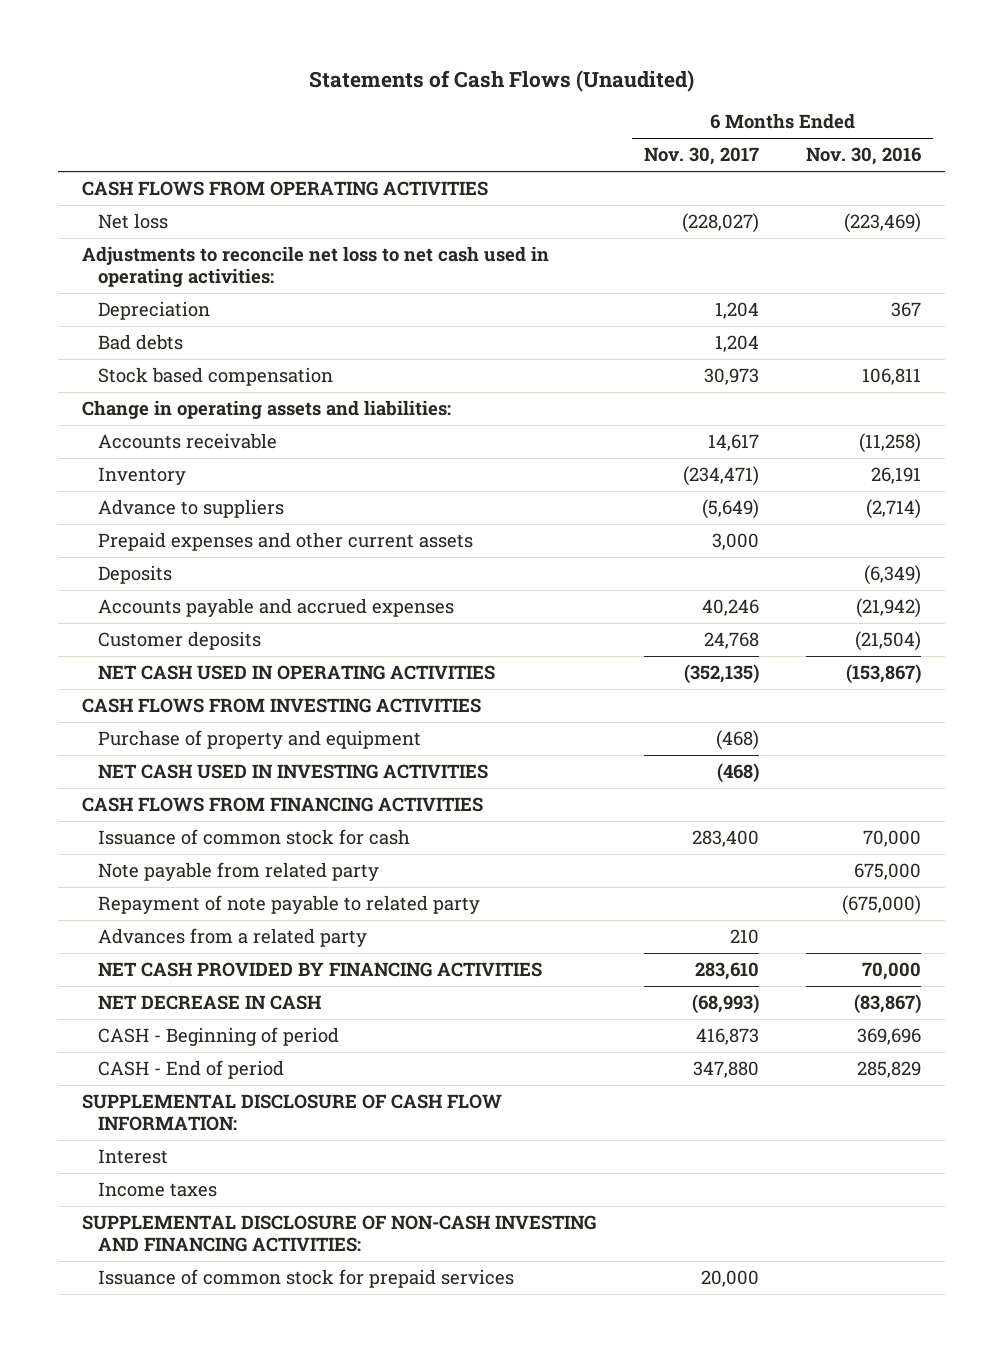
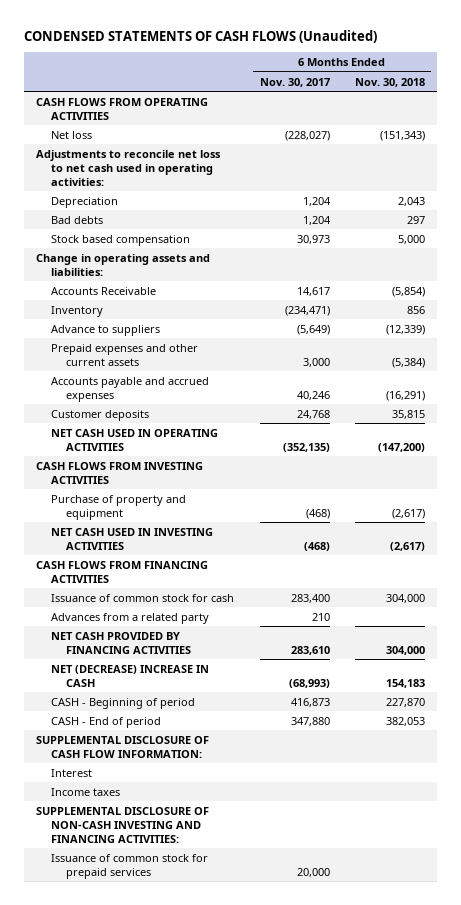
[308,69,694,92] Statements of Cash Flows (Unaudited) -> [23,30,377,44] CONDENSED STATEMENTS OF CASH FLOWS (Unaudited)
[806,147,922,166] Nov. 30, 2016 -> none
none -> [354,77,425,87] Nov. 30, 2018
[97,433,277,450] Accounts receivable -> [51,286,157,295] Accounts Receivable
[97,565,172,585] Deposits -> none
[97,862,379,882] Note payable from related party -> none
[97,895,480,915] Repayment of note payable to related party -> none
[97,995,321,1011] NET DECREASE IN CASH -> [51,664,210,687] NET (DECREASE) INCREASE IN CASH

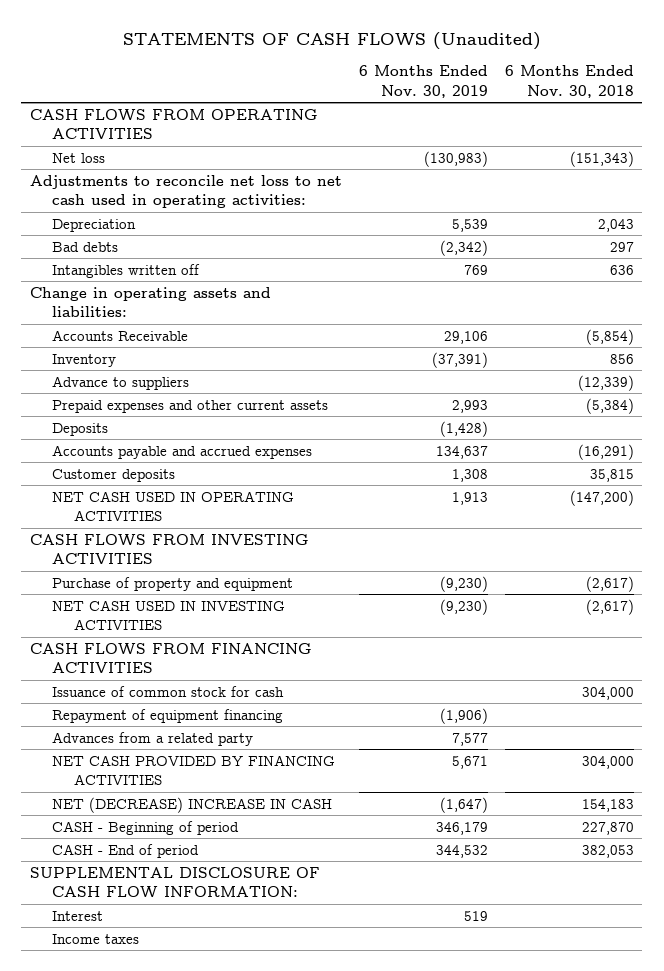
[23,30,377,44] CONDENSED STATEMENTS OF CASH FLOWS (Unaudited) -> [122,31,541,50] STATEMENTS OF CASH FLOWS (Unaudited)
[259,77,330,87] Nov. 30, 2017 -> none
none -> [358,65,488,98] 6 Months Ended Nov. 30, 2019
[51,234,191,246] Stock based compensation -> none
none -> [52,263,201,278] Intangibles written off
none -> [52,422,109,436] Deposits
none -> [52,708,284,723] Repayment of equipment financing
[36,806,210,843] SUPPLEMENTAL DISCLOSURE OF NON-CASH INVESTING AND FINANCING ACTIVITIES: -> none
[51,853,209,879] Issuance of common stock for prepaid services -> none

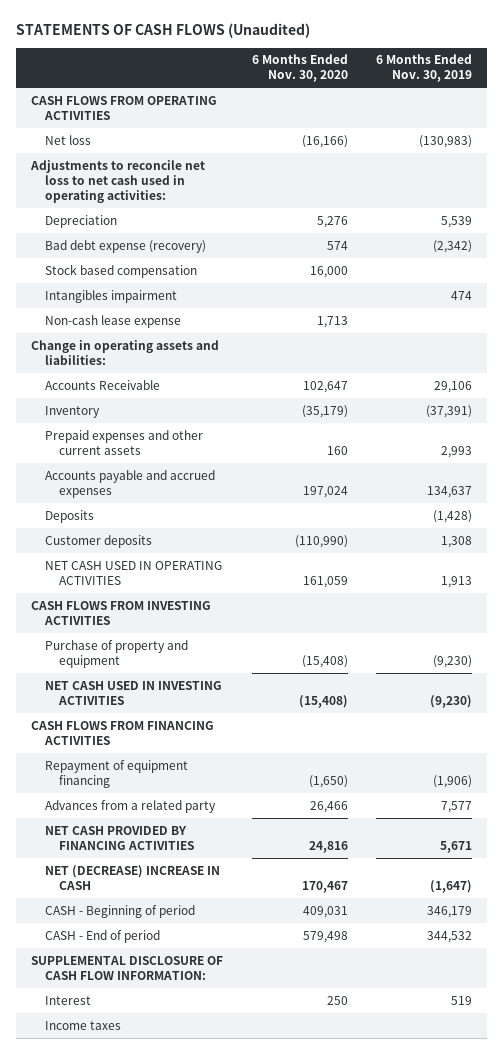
[504,65,634,98] 6 Months Ended Nov. 30, 2018 -> none
none -> [251,54,348,83] 6 Months Ended Nov. 30, 2020
[52,263,201,278] Intangibles written off -> none
[52,241,119,252] Bad debts -> [44,239,206,253] Bad debt expense (recovery)
none -> [44,263,197,278] Stock based compensation
none -> [44,289,177,303] Intangibles impairment
none -> [44,314,181,328] Non-cash lease expense
[52,375,190,390] Advance to suppliers -> none
[52,422,109,436] Deposits -> [44,509,94,523] Deposits
[52,685,285,697] Issuance of common stock for cash -> none

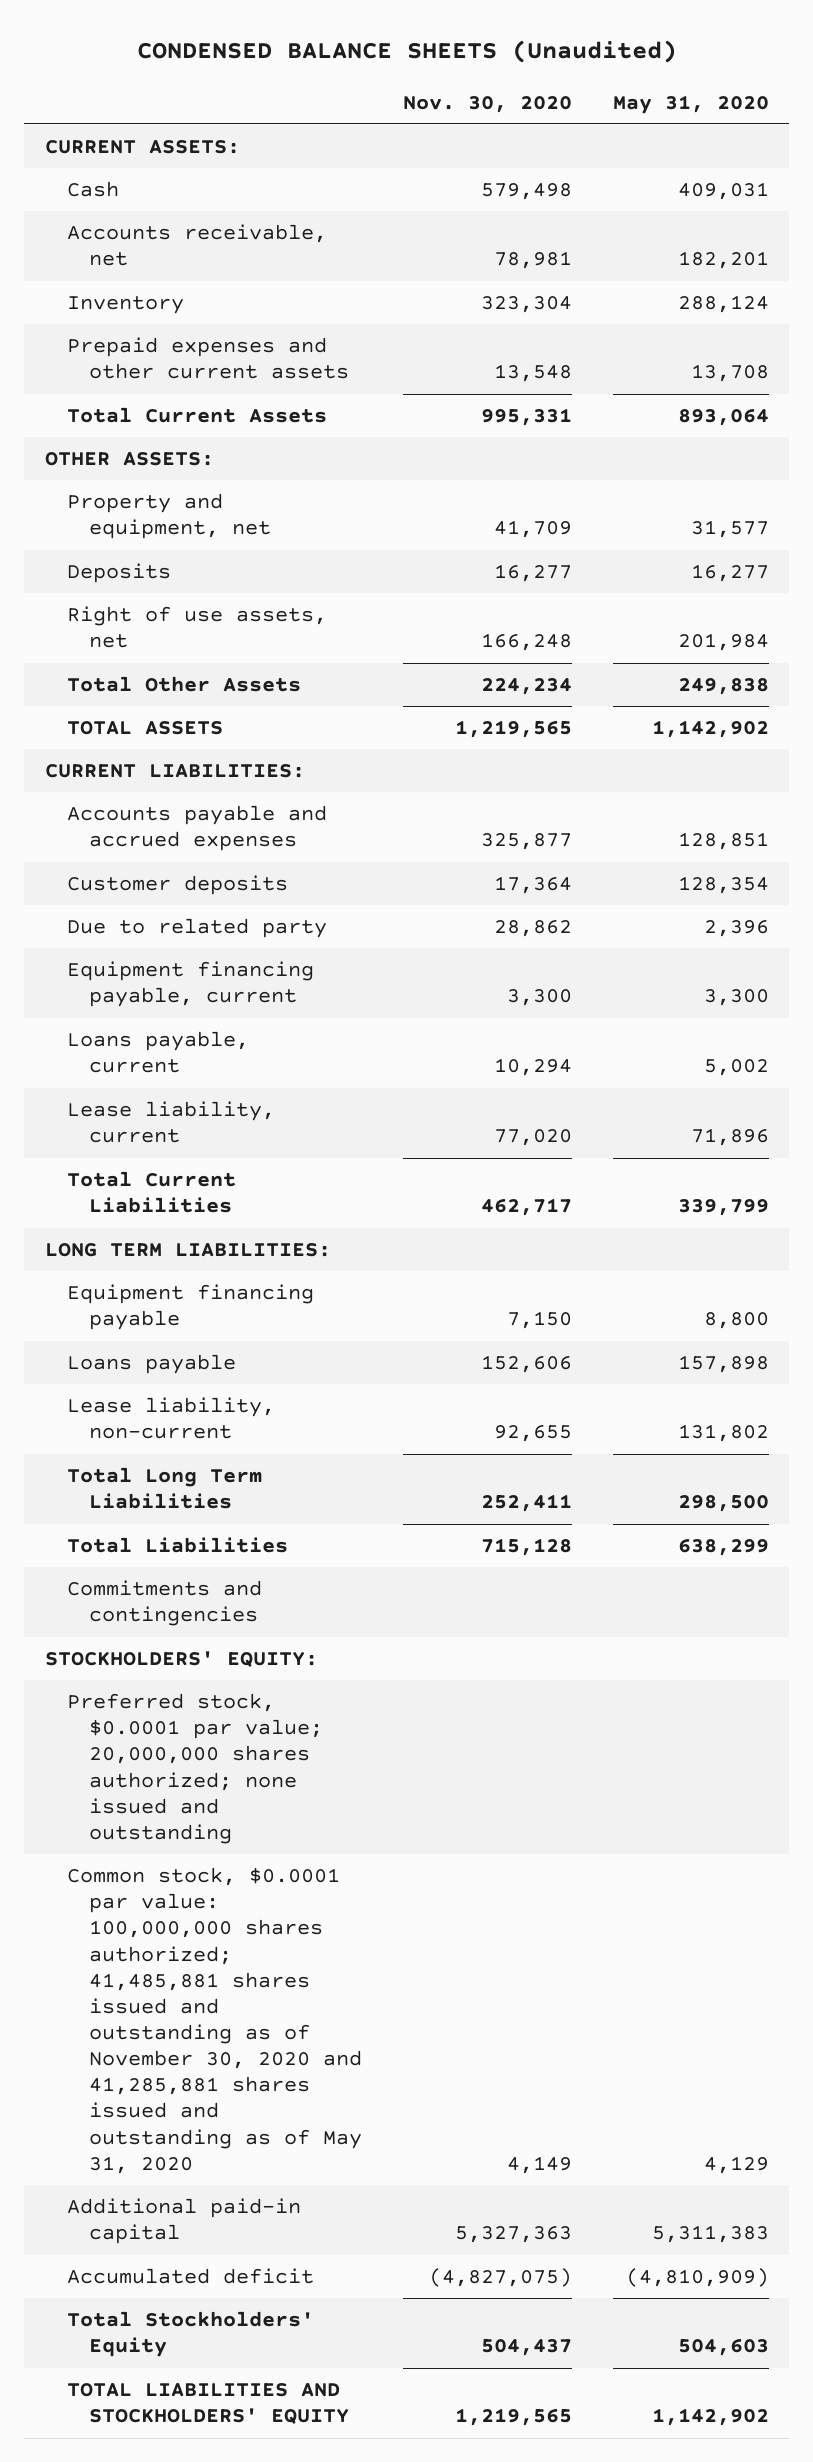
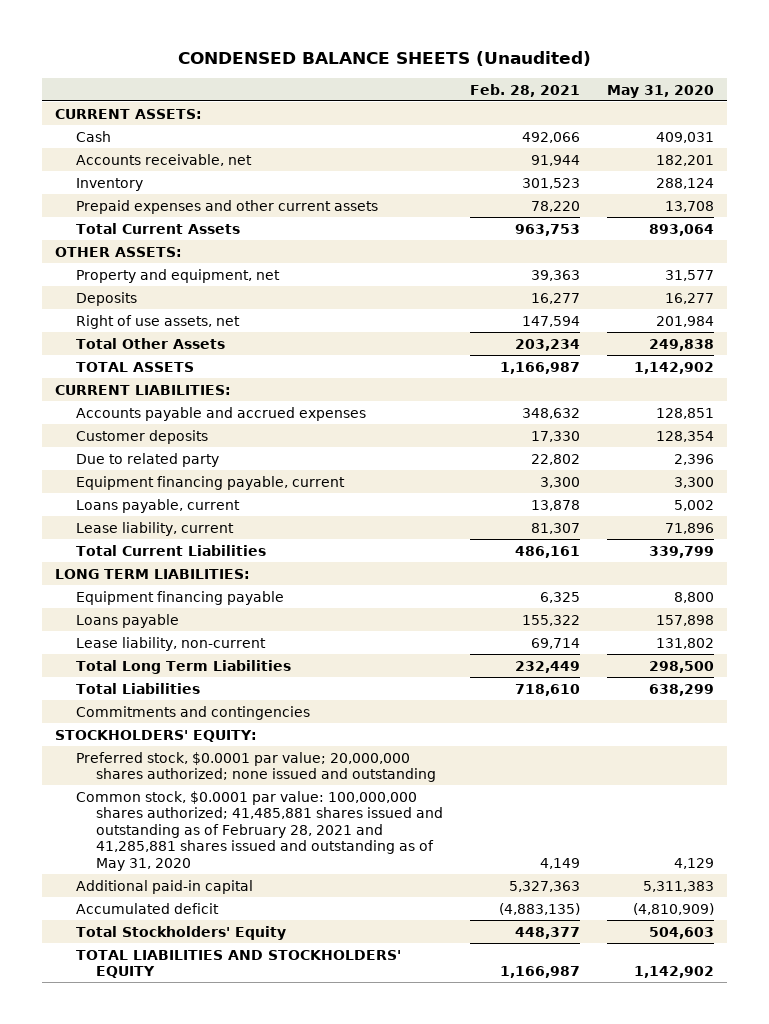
[402,95,572,113] Nov. 30, 2020 -> none
none -> [469,83,580,97] Feb. 28, 2021
[66,1867,362,2174] Common stock, $0.0001 par value: 100,000,000 shares authorized; 41,485,881 shares issued and outstanding as of November 30, 2020 and 41,285,881 shares issued and outstanding as of May 31, 2020 -> [75,790,444,871] Common stock, $0.0001 par value: 100,000,000 shares authorized; 41,485,881 shares issued and outstanding as of February 28, 2021 and 41,285,881 shares issued and outstanding as of May 31, 2020

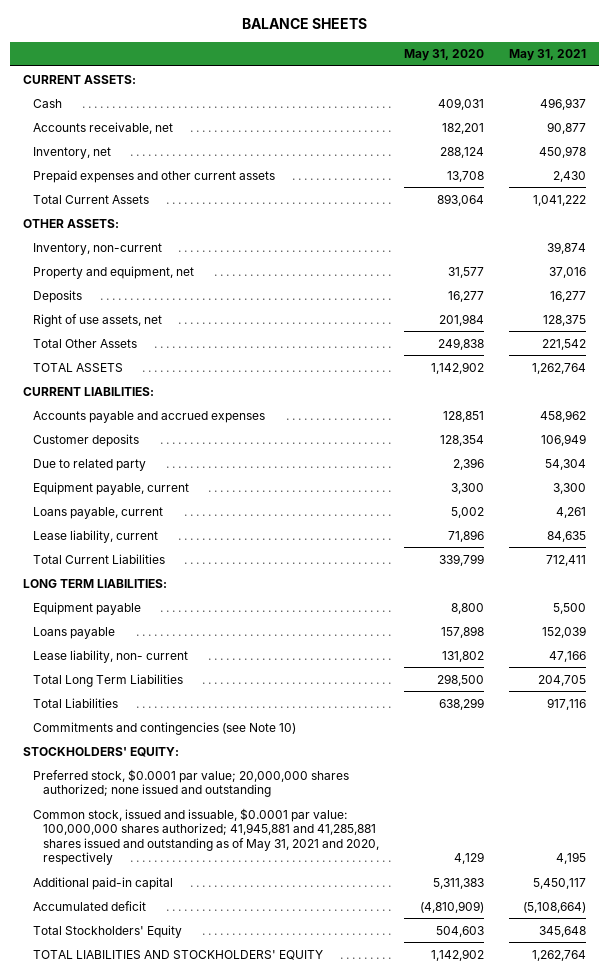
[177,51,591,67] CONDENSED BALANCE SHEETS (Unaudited) -> [241,18,367,30] BALANCE SHEETS
[469,83,580,97] Feb. 28, 2021 -> none
none -> [509,49,587,62] May 31, 2021
[75,177,143,191] Inventory -> [32,146,111,159] Inventory, net
none -> [32,242,162,255] Inventory, non-current
[75,475,345,490] Equipment financing payable, current -> [32,481,189,495] Equipment payable, current
[75,590,284,605] Equipment financing payable -> [32,601,141,615] Equipment payable
[75,636,266,651] Lease liability, non-current -> [32,649,188,663] Lease liability, non- current
[75,705,310,720] Commitments and contingencies -> [32,721,296,735] Commitments and contingencies (see Note 10)
[75,790,444,871] Common stock, $0.0001 par value: 100,000,000 shares authorized; 41,485,881 shares issued and outstanding as of February 28, 2021 and 41,285,881 shares issued and outstanding as of May 31, 2020 -> [32,807,379,866] Common stock, issued and issuable, $0.0001 par value: 100,000,000 shares authorized; 41,945,881 and 41,285,881 shares issued and outstanding as of May 31, 2021 and 2020, respectively

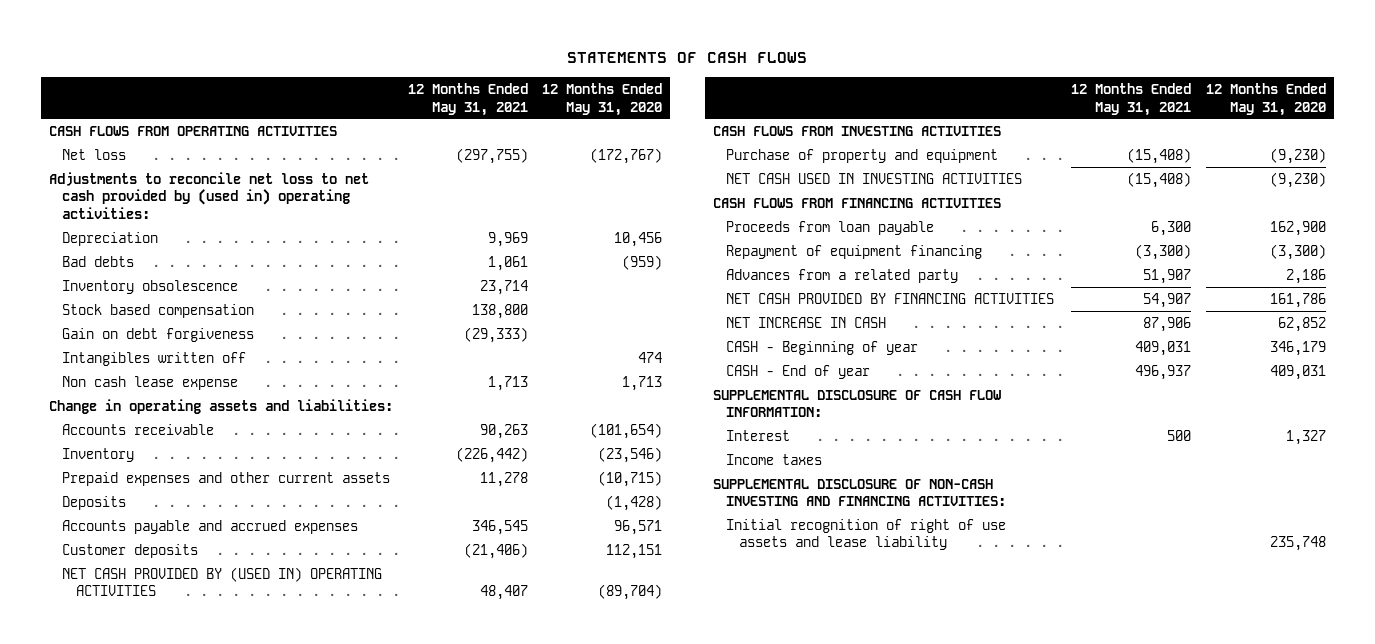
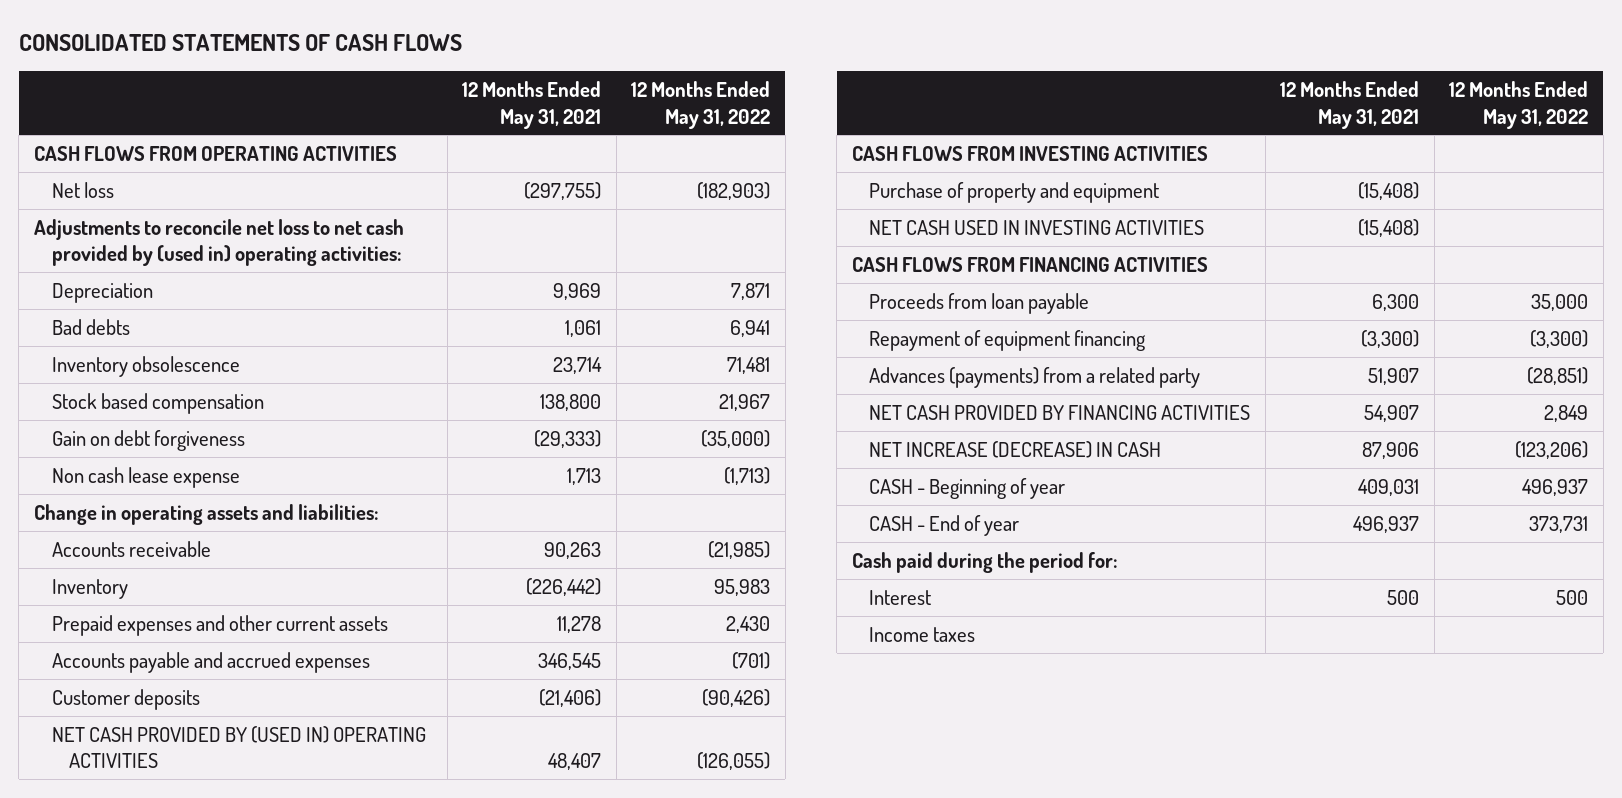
[567,52,808,64] STATEMENTS OF CASH FLOWS -> [18,33,462,51] CONSOLIDATED STATEMENTS OF CASH FLOWS
[542,82,663,116] 12 Months Ended May 31, 2020 -> none
none -> [631,80,771,129] 12 Months Ended May 31, 2022
[62,351,247,366] Intangibles written off -> none
[62,495,127,510] Deposits -> none
[725,268,958,283] Advances from a related party -> [869,366,1201,388] Advances (payments) from a related party
[725,316,886,328] NET INCREASE IN CASH -> [869,440,1162,458] NET INCREASE (DECREASE) IN CASH
[712,389,1001,418] SUPPLEMENTAL DISCLOSURE OF CASH FLOW INFORMATION: -> none
none -> [851,551,1118,573] Cash paid during the period for:
[712,478,1006,507] SUPPLEMENTAL DISCLOSURE OF NON-CASH INVESTING AND FINANCING ACTIVITIES: -> none
[725,518,1006,551] Initial recognition of right of use assets and lease liability -> none

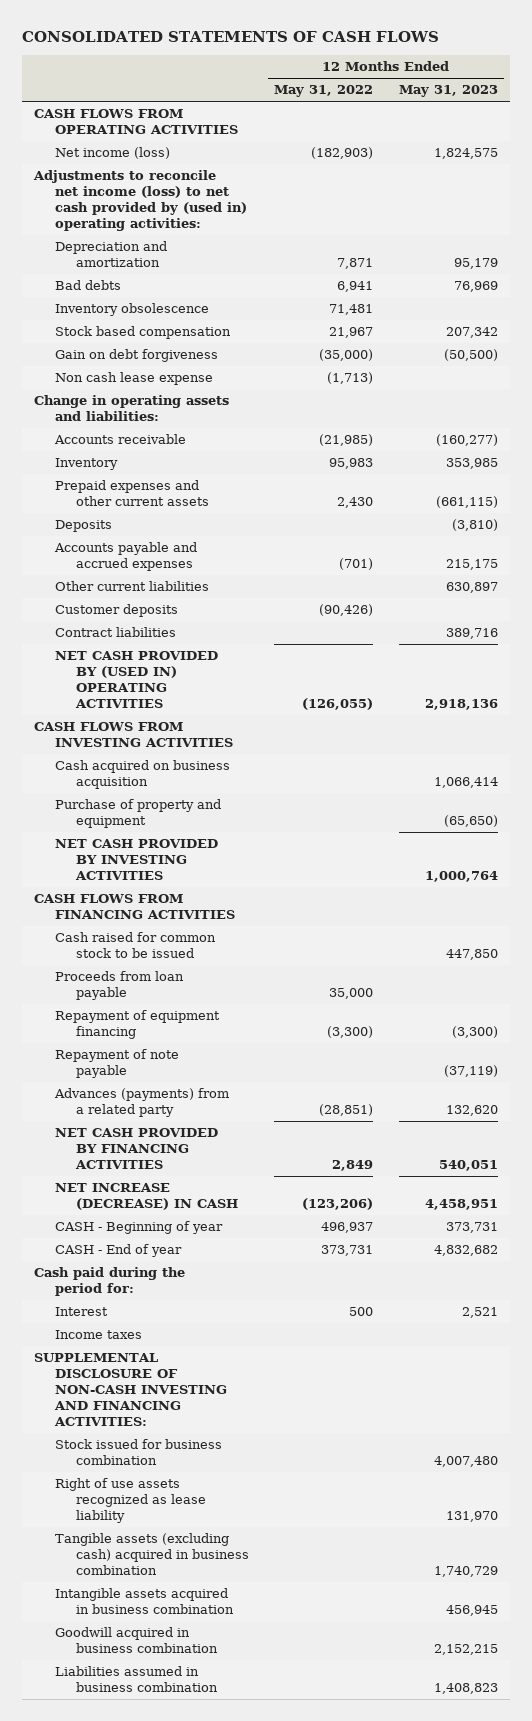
[462,80,602,129] 12 Months Ended May 31, 2021 -> none
none -> [398,85,498,98] May 31, 2023
[51,181,114,198] Net loss -> [55,147,171,160] Net income (loss)
[33,218,404,267] Adjustments to reconcile net loss to net cash provided by (used in) operating activities: -> [33,170,248,232] Adjustments to reconcile net income (loss) to net cash provided by (used in) operating activities:
[51,282,153,303] Depreciation -> [55,241,168,268] Depreciation and amortization
none -> [55,520,113,533] Deposits
none -> [55,581,210,592] Other current liabilities
none -> [55,627,177,638] Contract liabilities
none -> [55,760,231,790] Cash acquired on business acquisition
[869,219,1205,235] NET CASH USED IN INVESTING ACTIVITIES -> [55,839,219,881] NET CASH PROVIDED BY INVESTING ACTIVITIES
none -> [55,932,217,959] Cash raised for common stock to be issued
none -> [55,1049,180,1079] Repayment of note payable
none -> [34,1353,228,1427] SUPPLEMENTAL DISCLOSURE OF NON-CASH INVESTING AND FINANCING ACTIVITIES:
none -> [55,1439,223,1466] Stock issued for business combination
none -> [55,1478,207,1524] Right of use assets recognized as lease liability
none -> [55,1533,250,1576] Tangible assets (excluding cash) acquired in business combination
none -> [55,1588,235,1615] Intangible assets acquired in business combination
none -> [55,1627,219,1654] Goodwill acquired in business combination
none -> [55,1666,219,1693] Liabilities assumed in business combination

